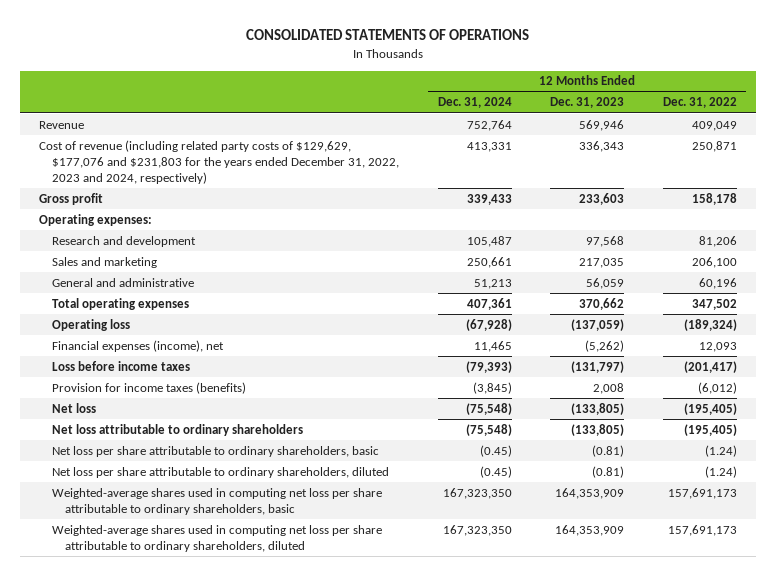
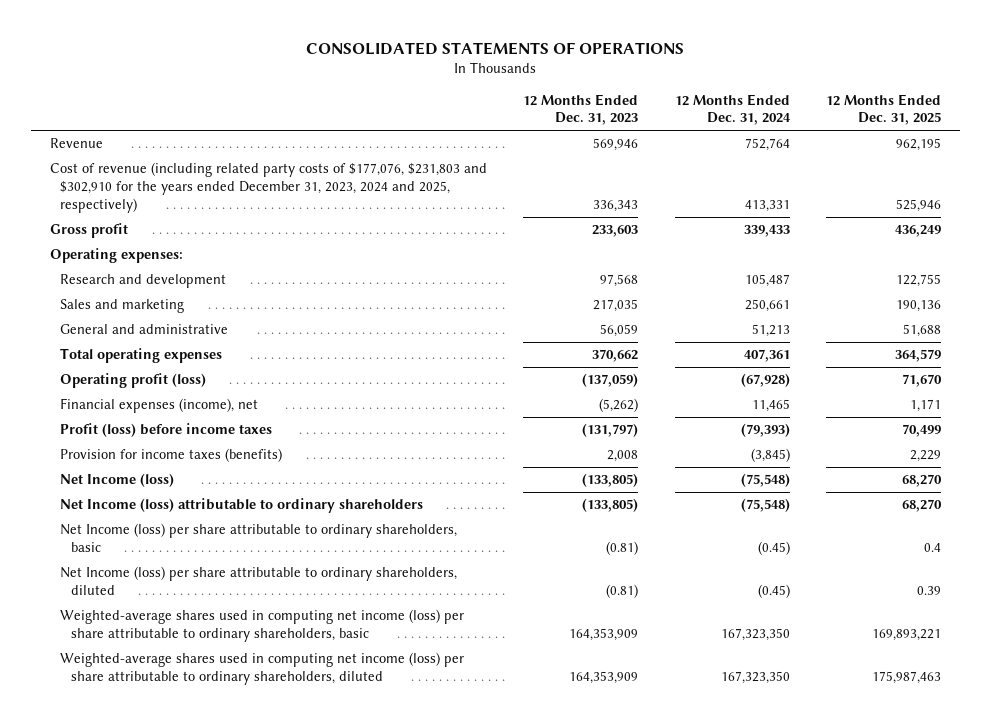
[662,97,737,109] Dec. 31, 2022 -> none
none -> [826,93,942,126] 12 Months Ended Dec. 31, 2025
[39,139,400,185] Cost of revenue (including related party costs of $129,629, $177,076 and $231,803 for the years ended December 31, 2022, 2023 and 2024, respectively) -> [49,162,487,213] Cost of revenue (including related party costs of $177,076, $231,803 and $302,910 for the years ended December 31, 2023, 2024 and 2025, respectively)
[52,318,131,331] Operating loss -> [60,373,207,389] Operating profit (loss)
[52,360,191,371] Loss before income taxes -> [60,423,273,438] Profit (loss) before income taxes
[52,402,97,413] Net loss -> [60,473,175,488] Net Income (loss)
[52,423,304,436] Net loss attributable to ordinary shareholders -> [60,498,424,514] Net Income (loss) attributable to ordinary shareholders
[52,445,380,457] Net loss per share attributable to ordinary shareholders, basic -> [60,523,458,553] Net Income (loss) per share attributable to ordinary shareholders, basic
[52,466,390,478] Net loss per share attributable to ordinary shareholders, diluted -> [60,566,458,596] Net Income (loss) per share attributable to ordinary shareholders, diluted
[52,487,383,515] Weighted-average shares used in computing net loss per share attributable to ordinary shareholders, basic -> [60,609,465,643] Weighted-average shares used in computing net income (loss) per share attributable to ordinary shareholders, basic
[52,524,383,552] Weighted-average shares used in computing net loss per share attributable to ordinary shareholders, diluted -> [60,652,465,686] Weighted-average shares used in computing net income (loss) per share attributable to ordinary shareholders, diluted

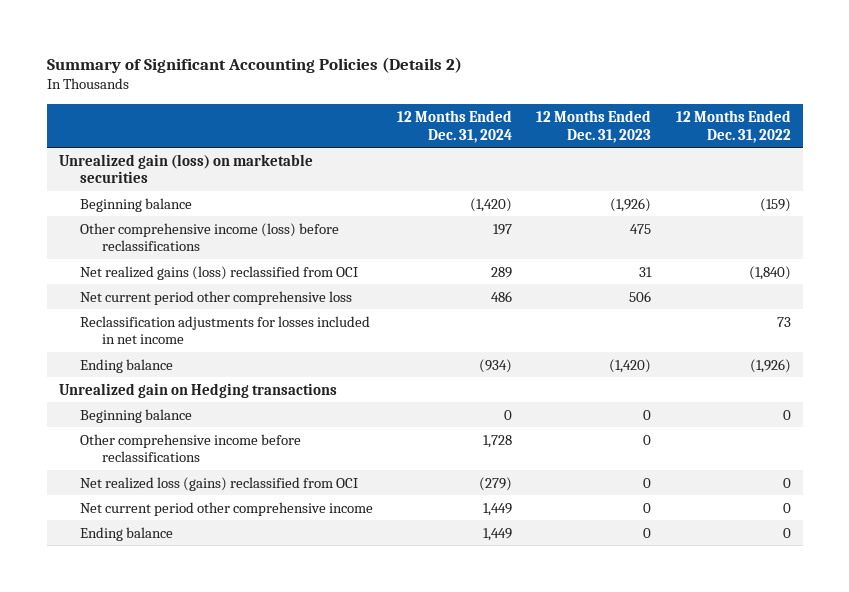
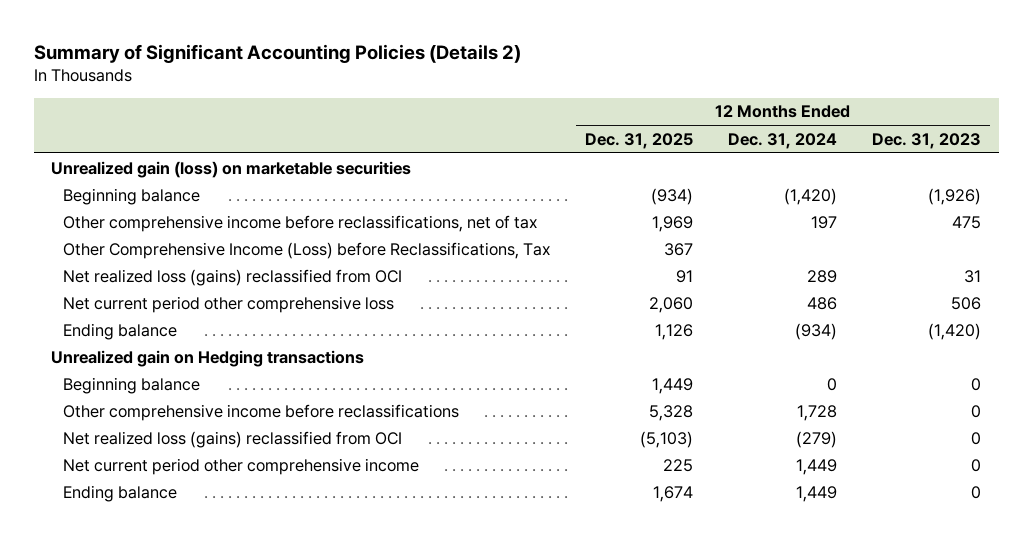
[675,109,791,143] 12 Months Ended Dec. 31, 2022 -> none
none -> [585,132,694,149] Dec. 31, 2025
[80,222,340,252] Other comprehensive income (loss) before reclassifications -> [63,214,538,232] Other comprehensive income before reclassifications, net of tax
none -> [63,241,551,259] Other Comprehensive Income (Loss) before Reclassifications, Tax
[80,265,359,280] Net realized gains (loss) reclassified from OCI -> [63,268,403,286] Net realized loss (gains) reclassified from OCI
[80,315,371,345] Reclassification adjustments for losses included in net income -> none

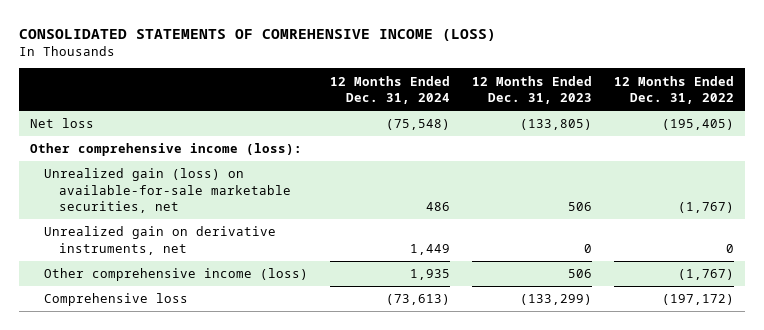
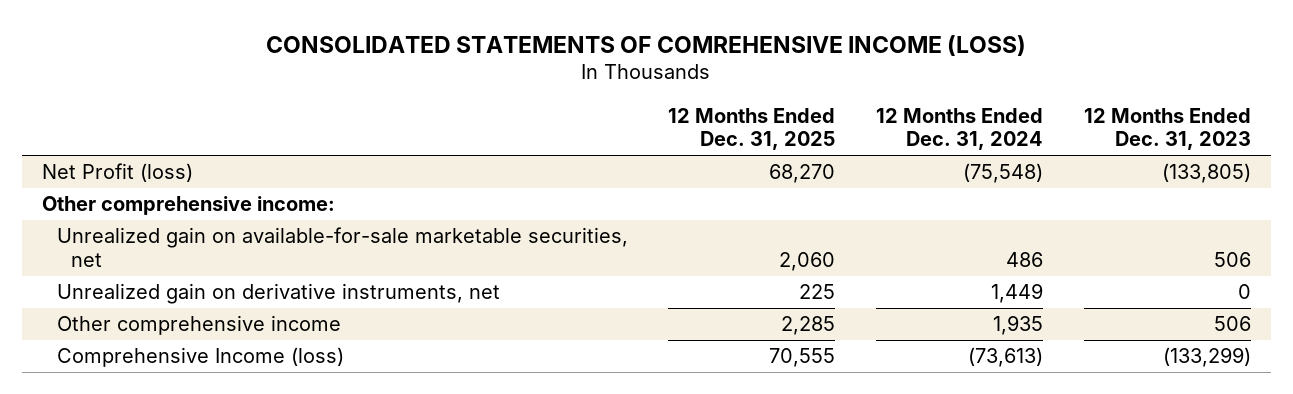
[613,75,734,105] 12 Months Ended Dec. 31, 2022 -> none
none -> [668,107,836,151] 12 Months Ended Dec. 31, 2025
[29,118,94,129] Net loss -> [41,163,193,183] Net Profit (loss)
[29,143,302,157] Other comprehensive income (loss): -> [41,196,335,216] Other comprehensive income:
[44,168,291,214] Unrealized gain (loss) on available-for-sale marketable securities, net -> [56,227,628,267] Unrealized gain on available-for-sale marketable securities, net
[44,268,309,282] Other comprehensive income (loss) -> [56,315,341,336] Other comprehensive income
[44,293,189,307] Comprehensive loss -> [56,347,344,368] Comprehensive Income (loss)

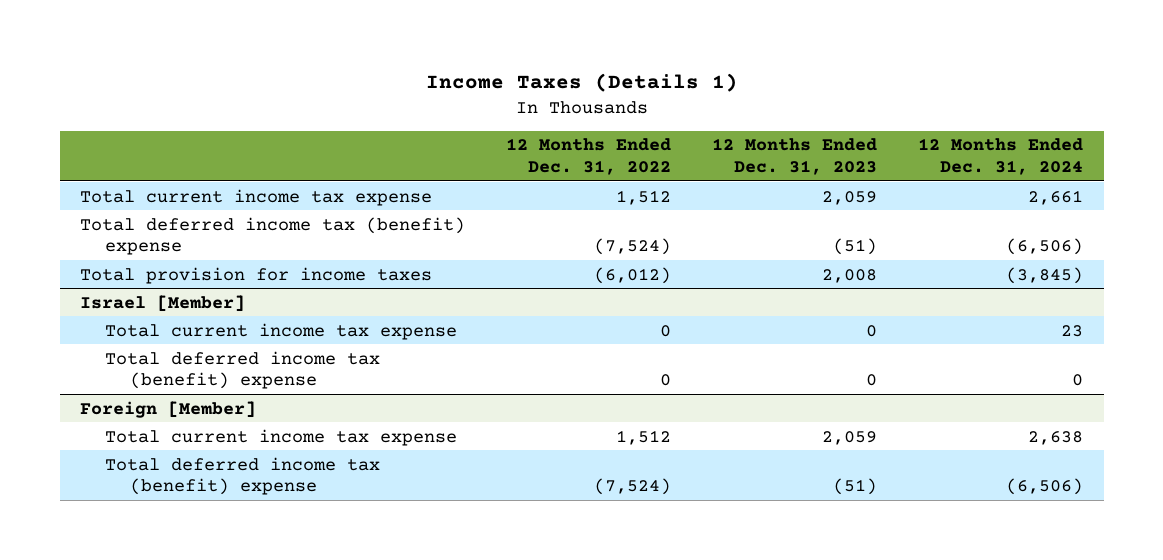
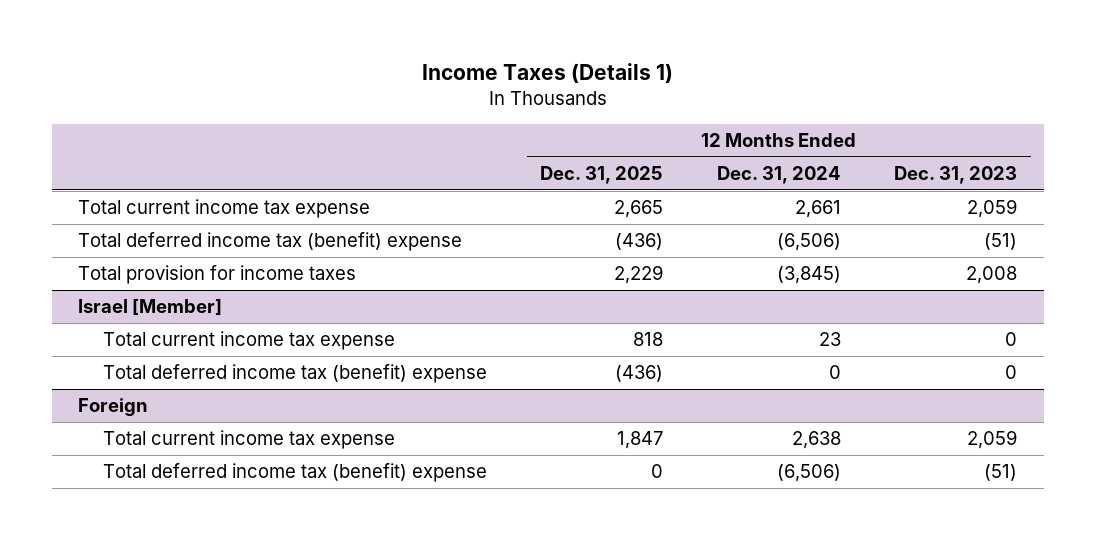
[506,138,672,175] 12 Months Ended Dec. 31, 2022 -> none
none -> [540,166,664,185] Dec. 31, 2025
[80,400,257,418] Foreign [Member] -> [78,398,149,417] Foreign

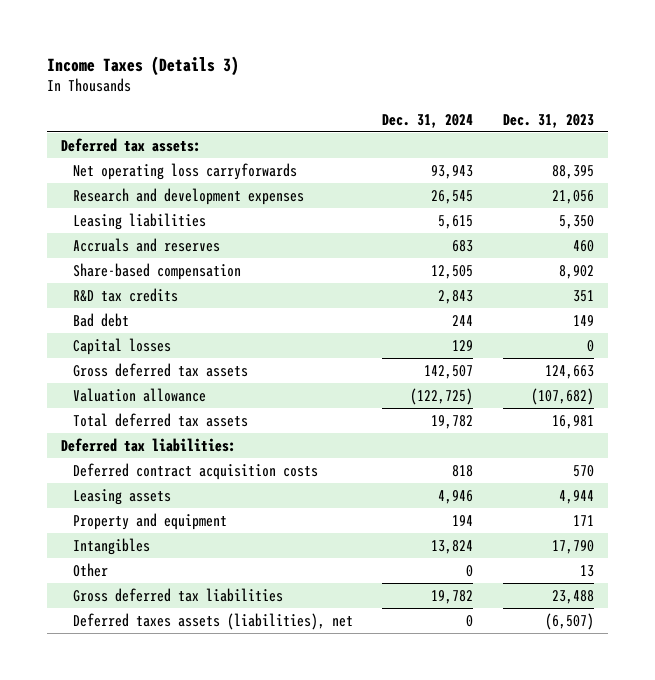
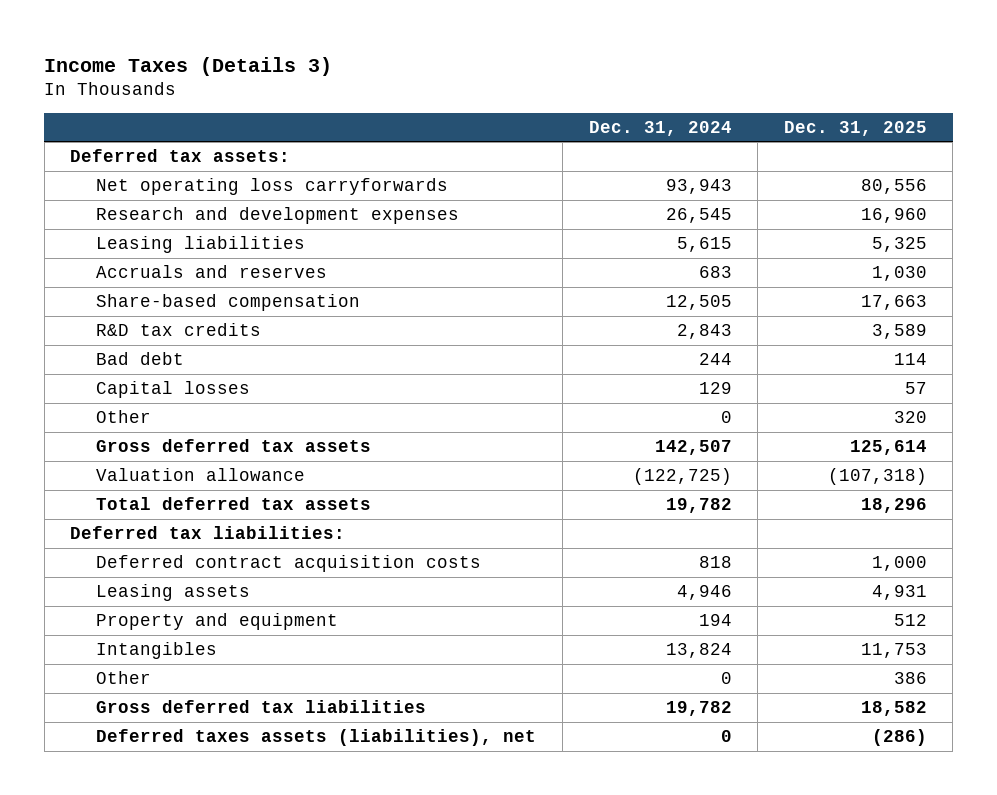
[502,113,594,128] Dec. 31, 2023 -> none
none -> [783,120,927,136] Dec. 31, 2025
none -> [96,410,152,424] Other

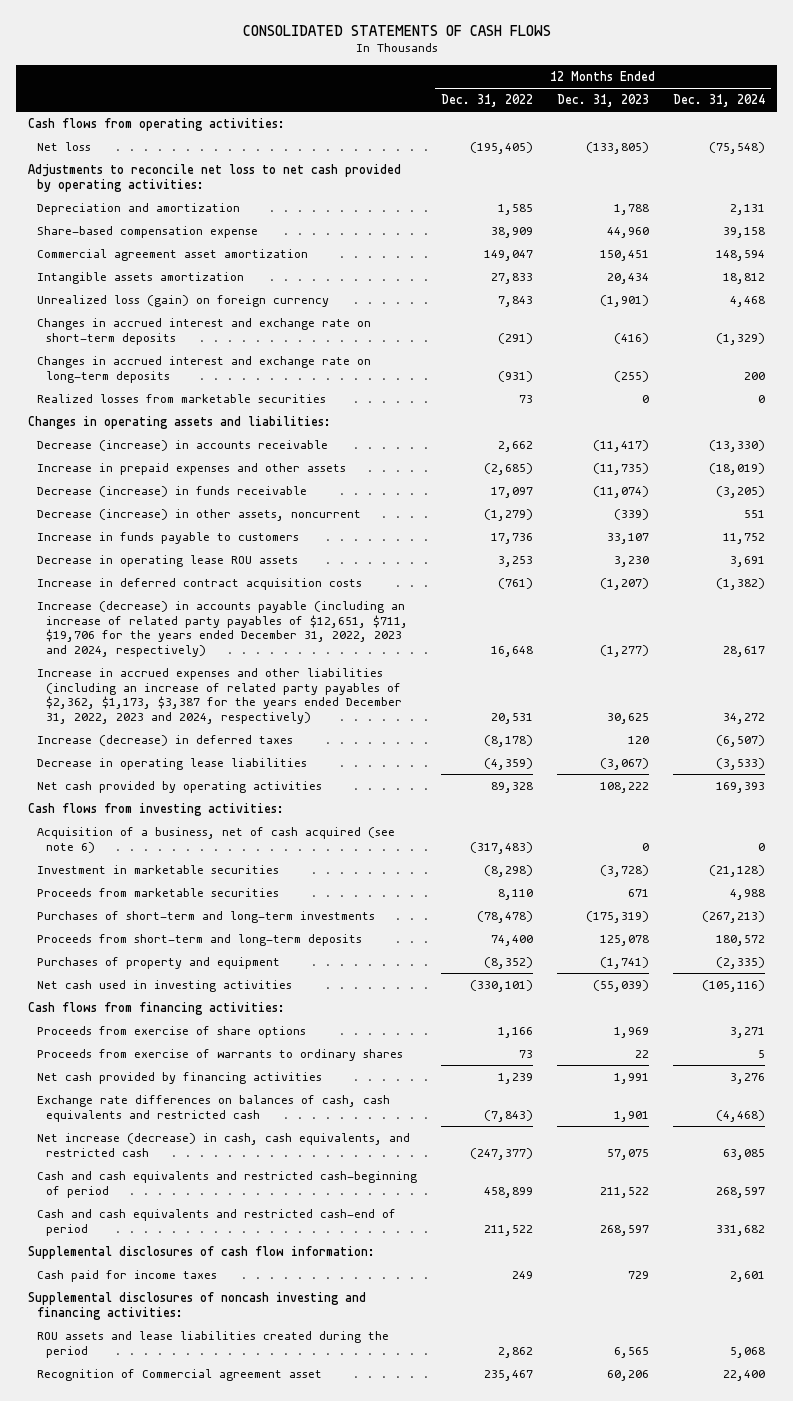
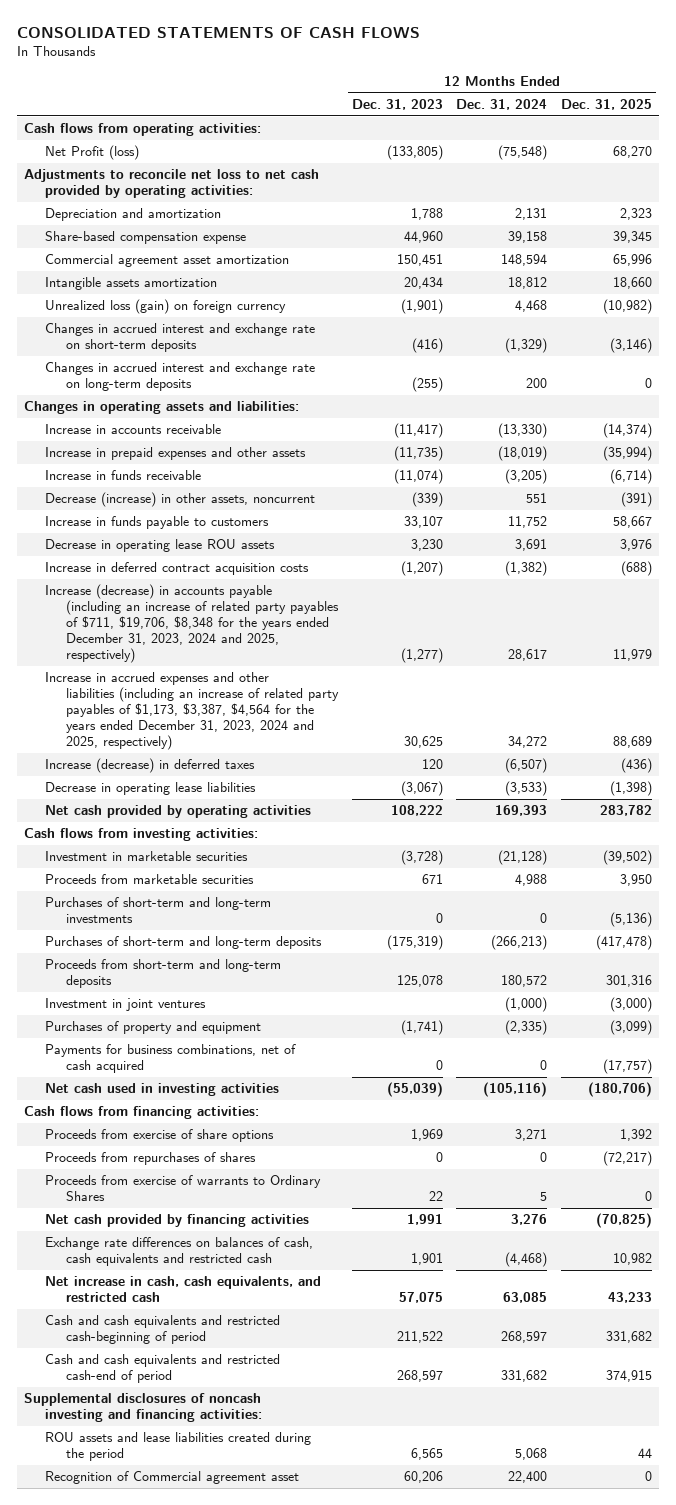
[440,94,533,108] Dec. 31, 2022 -> none
none -> [561,98,653,110] Dec. 31, 2025
[36,141,91,151] Net loss -> [44,145,139,161] Net Profit (loss)
[36,393,326,403] Realized losses from marketable securities -> none
[36,439,328,451] Decrease (increase) in accounts receivable -> [44,424,221,435] Increase in accounts receivable
[36,485,307,497] Decrease (increase) in funds receivable -> [44,470,201,481] Increase in funds receivable
[36,600,408,657] Increase (decrease) in accounts payable (including an increase of related party payables of $12,651, $711, $19,706 for the years ended December 31, 2022, 2023 and 2024, respectively) -> [44,584,339,663] Increase (decrease) in accounts payable (including an increase of related party payables of $711, $19,706, $8,348 for the years ended December 31, 2023, 2024 and 2025, respectively)
[36,667,402,724] Increase in accrued expenses and other liabilities (including an increase of related party payables of $2,362, $1,173, $3,387 for the years ended December 31, 2022, 2023 and 2024, respectively) -> [44,672,339,750] Increase in accrued expenses and other liabilities (including an increase of related party payables of $1,173, $3,387, $4,564 for the years ended December 31, 2023, 2024 and 2025, respectively)
[36,826,395,853] Acquisition of a business, net of cash acquired (see note 6) -> none
[585,910,649,923] (175,319) -> [435,913,443,924] 0
[701,910,765,923] (267,213) -> [540,913,548,924] 0
none -> [44,936,322,950] Purchases of short-term and long-term deposits
none -> [44,998,206,1012] Investment in joint ventures
none -> [44,1044,296,1074] Payments for business combinations, net of cash acquired
none -> [44,1152,256,1166] Proceeds from repurchases of shares
[36,1048,403,1061] Proceeds from exercise of warrants to ordinary shares -> [44,1175,321,1202] Proceeds from exercise of warrants to Ordinary Shares
[36,1132,410,1157] Net increase (decrease) in cash, cash equivalents, and restricted cash -> [44,1276,321,1303] Net increase in cash, cash equivalents, and restricted cash
[28,1245,376,1259] Supplemental disclosures of cash flow information: -> none
[36,1269,217,1282] Cash paid for income taxes -> none

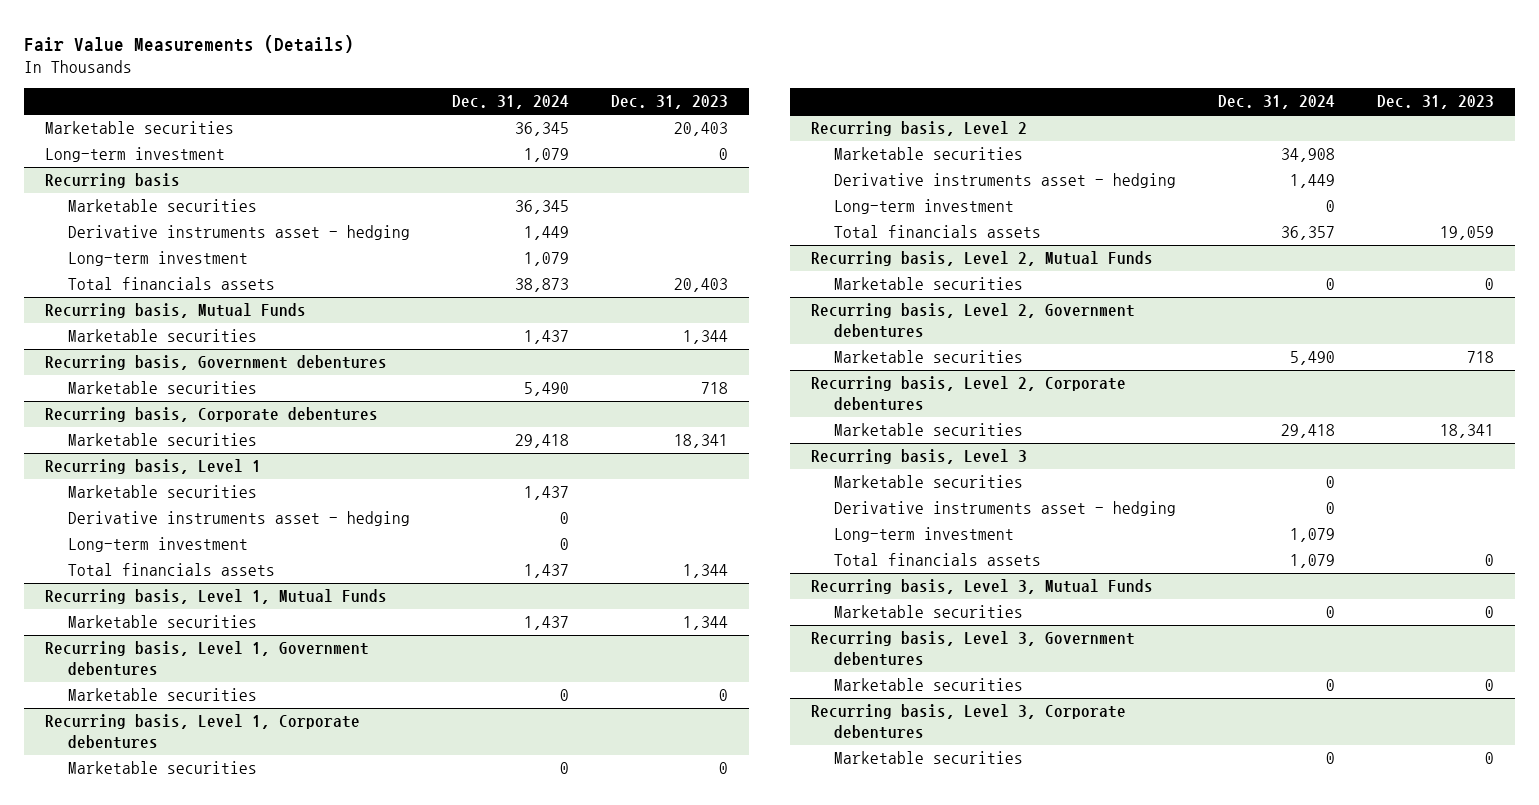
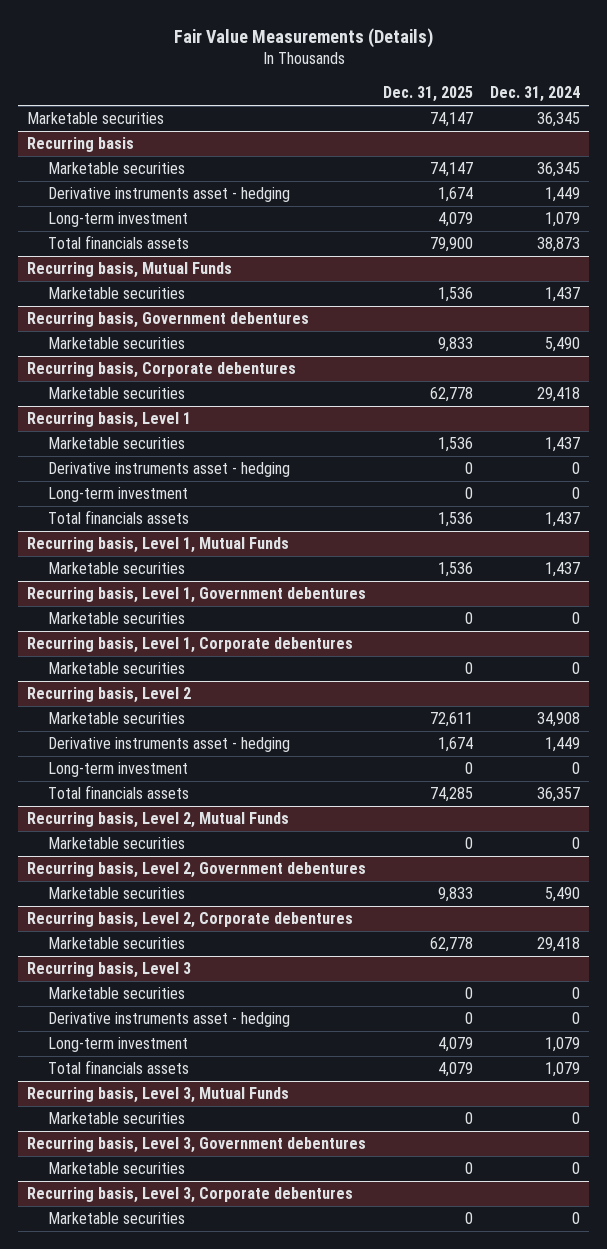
[611,95,729,110] Dec. 31, 2023 -> none
none -> [383,86,474,103] Dec. 31, 2025
[45,147,226,163] Long-term investment -> none

